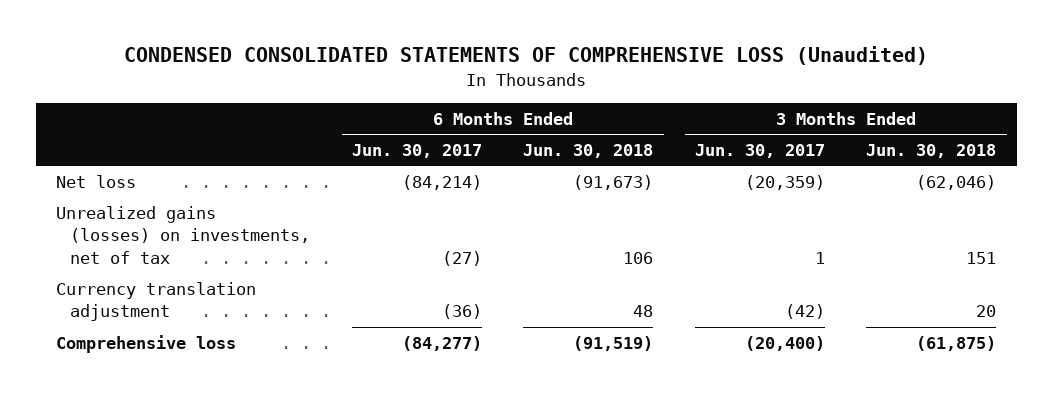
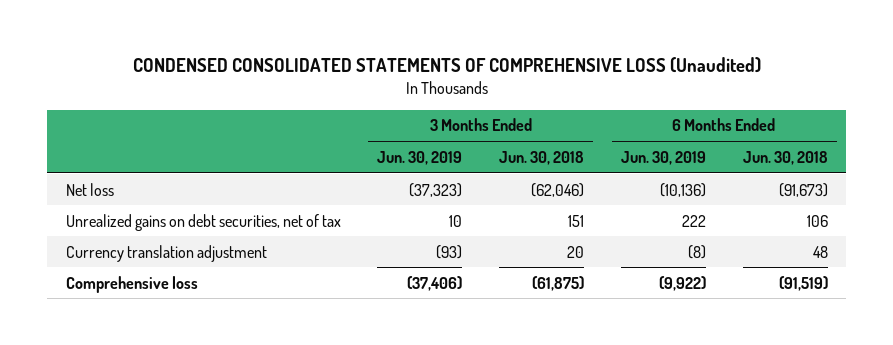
[351,143,482,158] Jun. 30, 2017 -> none
[694,143,825,158] Jun. 30, 2017 -> none
none -> [377,150,463,165] Jun. 30, 2019
none -> [620,150,706,165] Jun. 30, 2019
[56,205,311,264] Unrealized gains (losses) on investments, net of tax -> [65,213,341,231] Unrealized gains on debt securities, net of tax

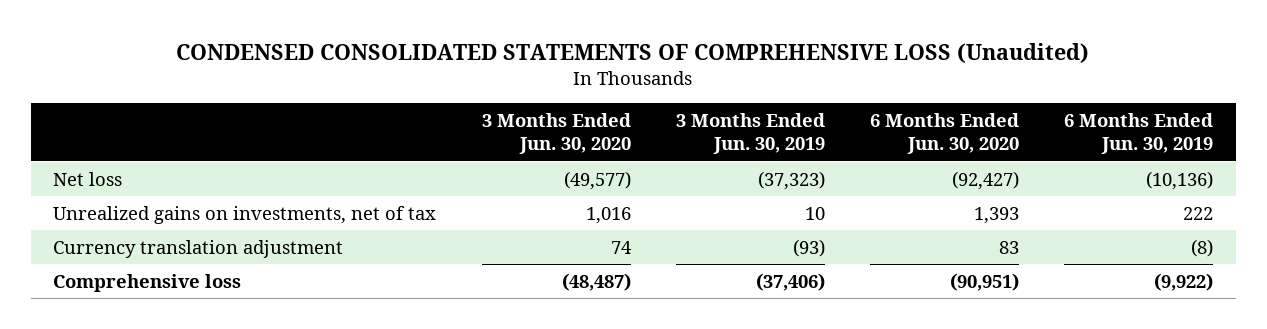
[499,150,585,165] Jun. 30, 2018 -> none
[742,150,828,165] Jun. 30, 2018 -> none
none -> [481,112,631,155] 3 Months Ended Jun. 30, 2020
none -> [870,112,1020,155] 6 Months Ended Jun. 30, 2020
[65,213,341,231] Unrealized gains on debt securities, net of tax -> [53,205,437,224] Unrealized gains on investments, net of tax

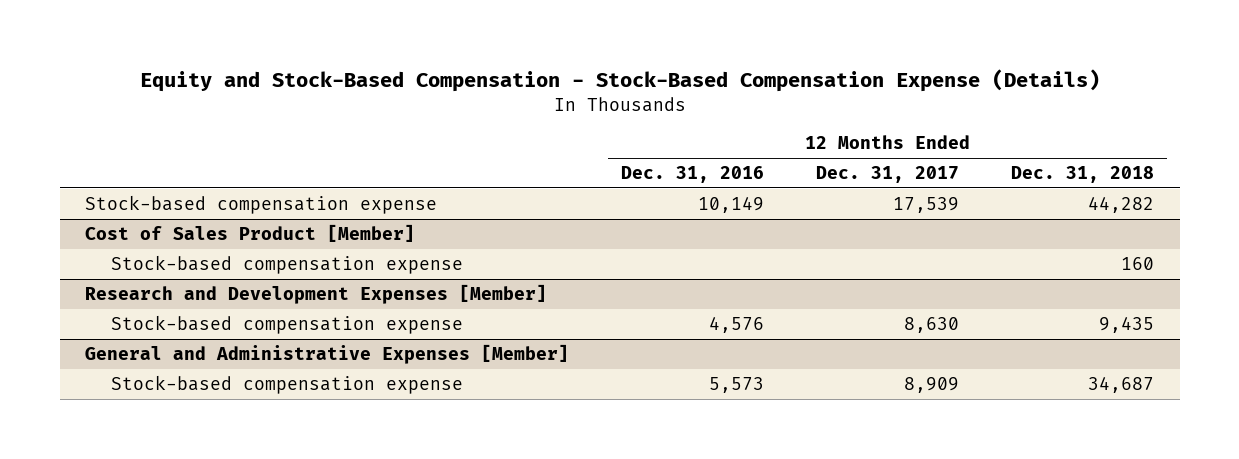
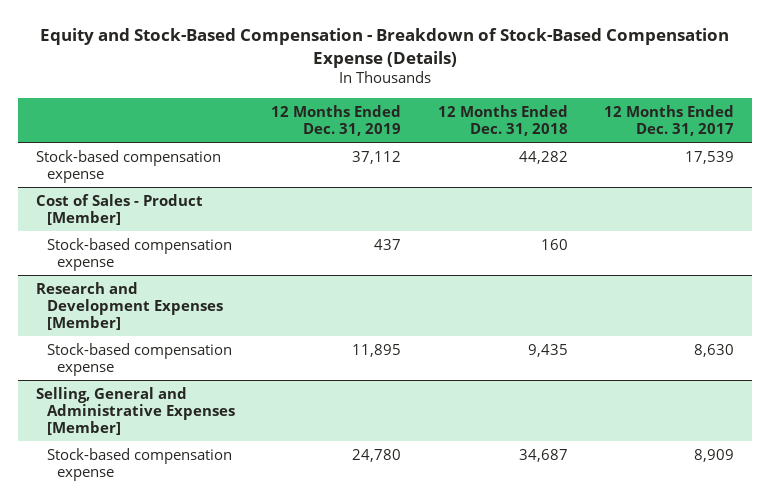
[139,68,1100,92] Equity and Stock-Based Compensation - Stock-Based Compensation Expense (Details) -> [40,27,730,68] Equity and Stock-Based Compensation - Breakdown of Stock-Based Compensation Expense (Details)
[621,166,765,184] Dec. 31, 2016 -> none
none -> [271,104,402,136] 12 Months Ended Dec. 31, 2019
[85,224,416,243] Cost of Sales Product [Member] -> [36,193,204,225] Cost of Sales - Product [Member]
[85,344,570,365] General and Administrative Expenses [Member] -> [36,386,235,435] Selling, General and Administrative Expenses [Member]

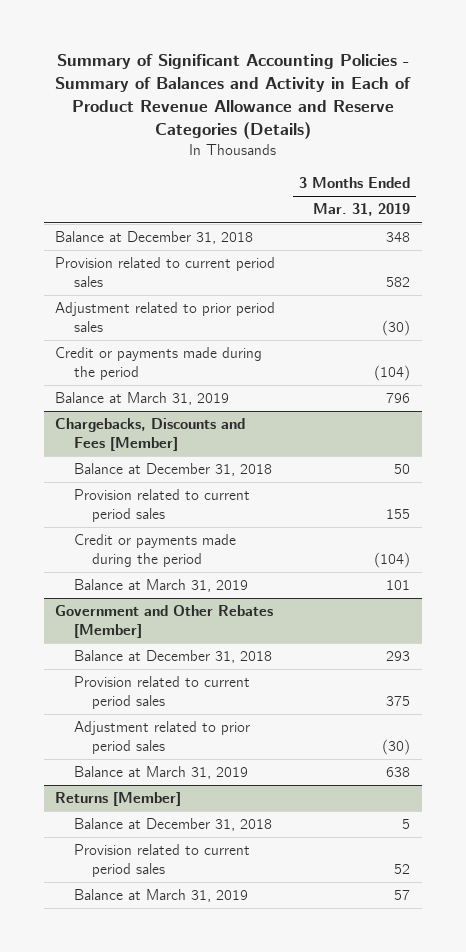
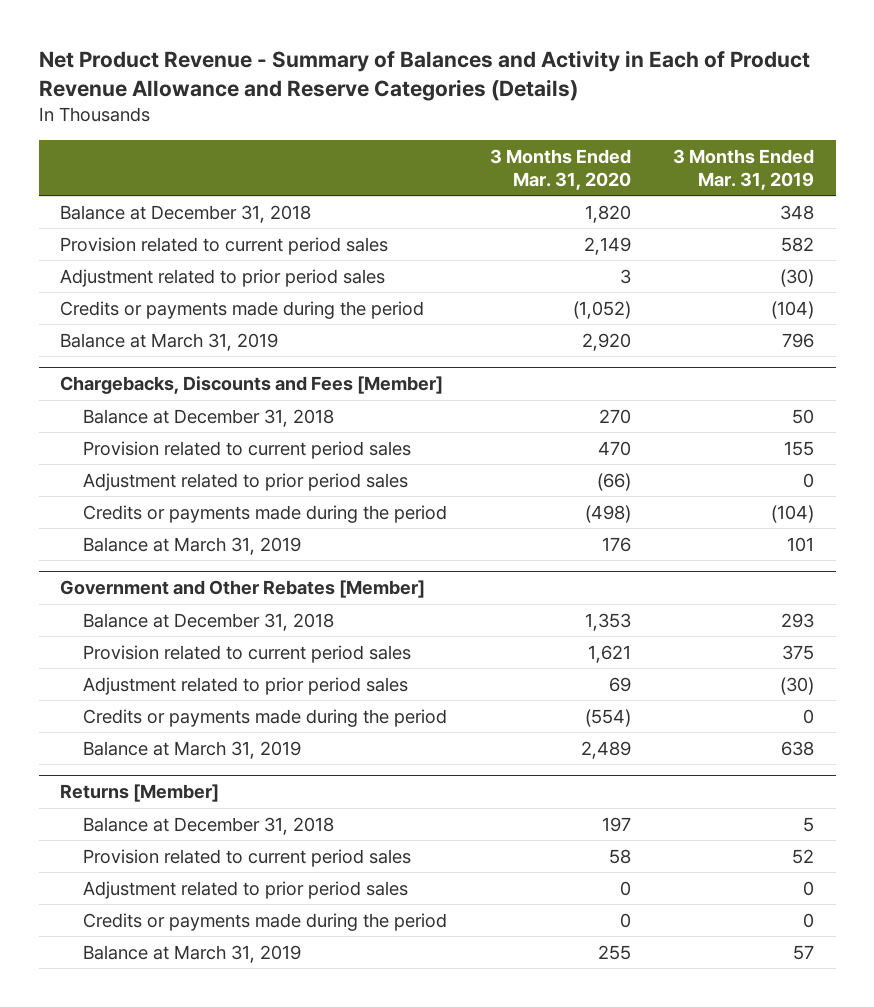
[54,54,411,140] Summary of Significant Accounting Policies - Summary of Balances and Activity in Each of Product Revenue Allowance and Reserve Categories (Details) -> [38,50,810,102] Net Product Revenue - Summary of Balances and Activity in Each of Product Revenue Allowance and Reserve Categories (Details)
none -> [489,148,631,190] 3 Months Ended Mar. 31, 2020
[55,347,263,380] Credit or payments made during the period -> [60,300,425,319] Credits or payments made during the period
none -> [82,472,408,491] Adjustment related to prior period sales
[73,534,236,567] Credit or payments made during the period -> [82,504,447,523] Credits or payments made during the period
none -> [82,708,447,727] Credits or payments made during the period
none -> [82,880,408,899] Adjustment related to prior period sales
none -> [82,912,447,931] Credits or payments made during the period

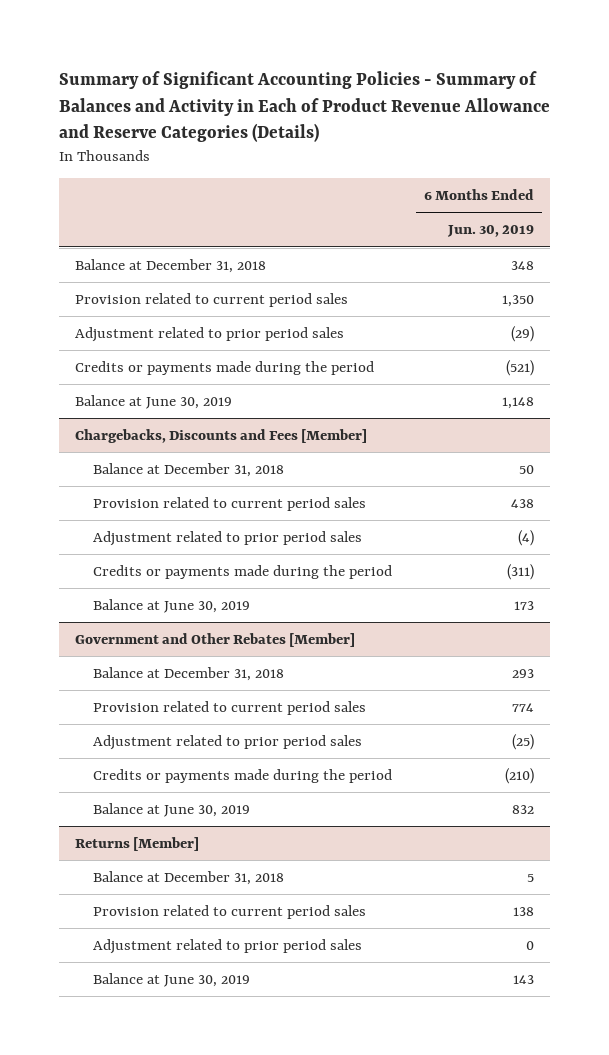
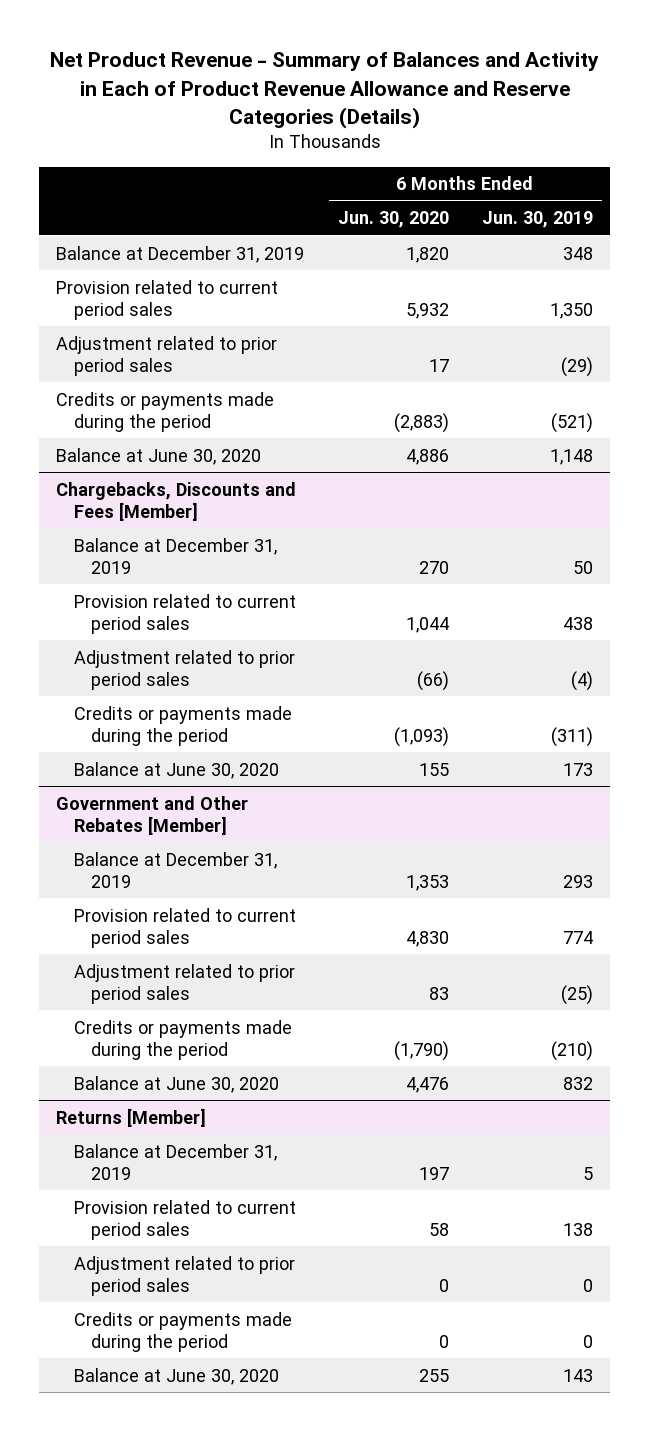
[58,71,550,143] Summary of Significant Accounting Policies - Summary of Balances and Activity in Each of Product Revenue Allowance and Reserve Categories (Details) -> [49,52,599,129] Net Product Revenue - Summary of Balances and Activity in Each of Product Revenue Allowance and Reserve Categories (Details)
none -> [337,211,449,229] Jun. 30, 2020
[74,259,266,274] Balance at December 31, 2018 -> [55,245,304,263] Balance at December 31, 2019
[74,395,232,410] Balance at June 30, 2019 -> [55,447,261,465] Balance at June 30, 2020
[93,463,285,478] Balance at December 31, 2018 -> [73,537,277,574] Balance at December 31, 2019
[93,599,251,614] Balance at June 30, 2019 -> [73,761,279,779] Balance at June 30, 2020
[93,667,285,682] Balance at December 31, 2018 -> [73,851,277,888] Balance at December 31, 2019
[93,803,251,818] Balance at June 30, 2019 -> [73,1075,279,1093] Balance at June 30, 2020
[93,871,285,886] Balance at December 31, 2018 -> [73,1143,277,1180] Balance at December 31, 2019
none -> [73,1311,292,1352] Credits or payments made during the period
[93,973,251,988] Balance at June 30, 2019 -> [73,1367,279,1385] Balance at June 30, 2020

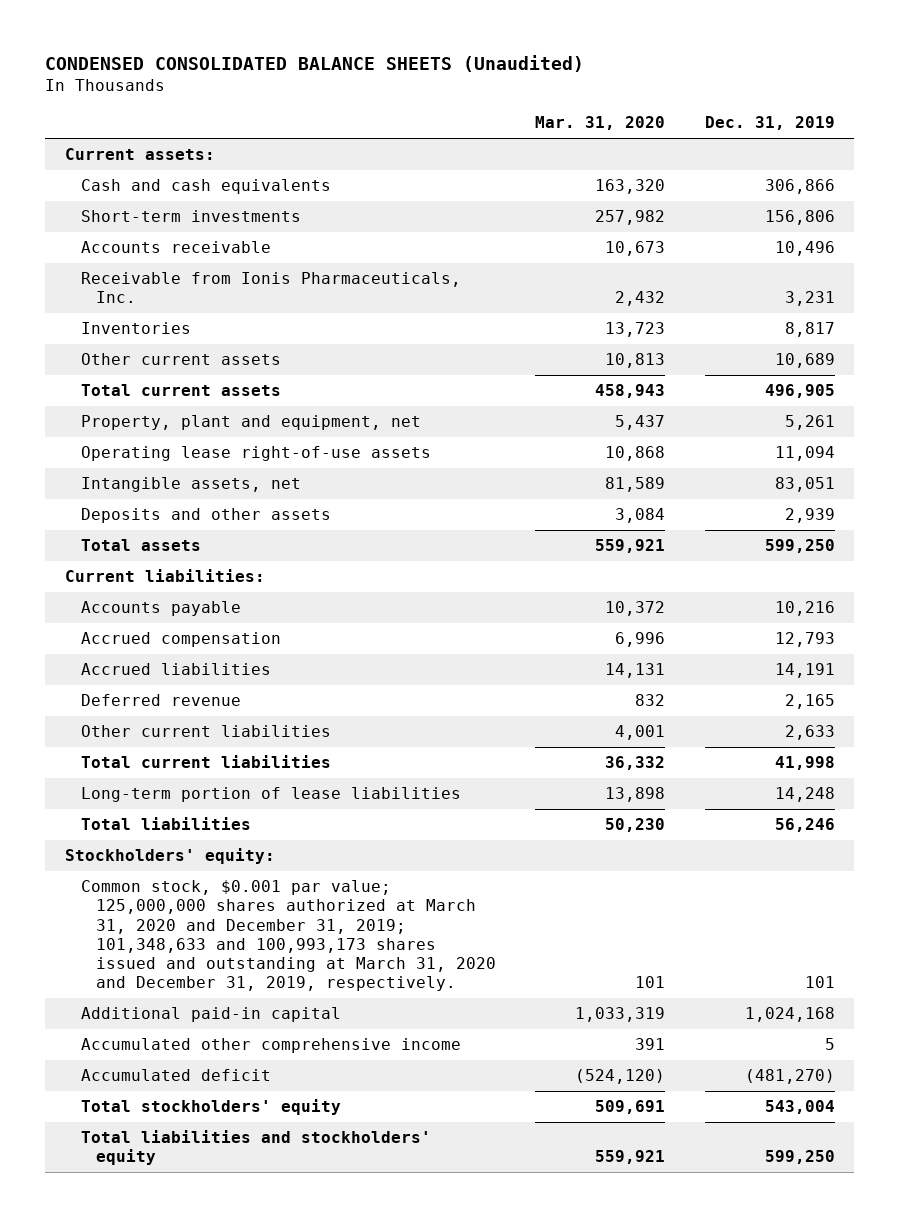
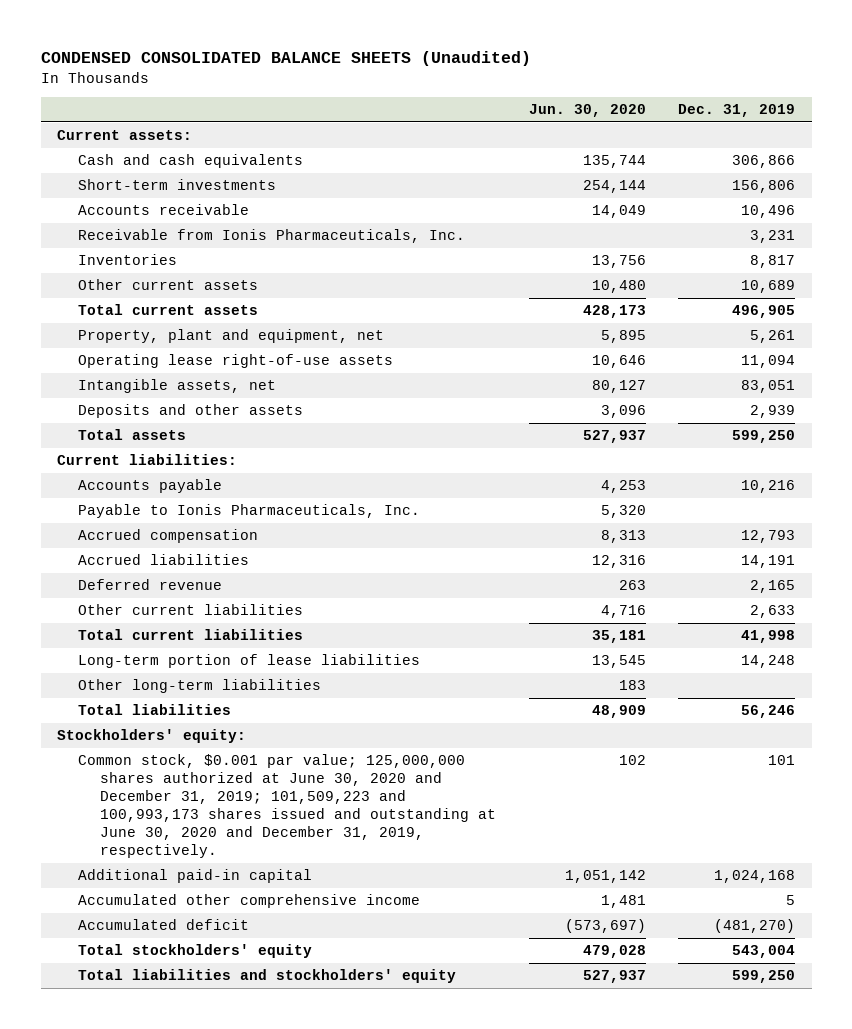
[535,116,666,131] Mar. 31, 2020 -> none
none -> [528,104,646,118] Jun. 30, 2020
none -> [78,504,421,519] Payable to Ionis Pharmaceuticals, Inc.
none -> [78,679,322,694] Other long-term liabilities
[80,880,497,991] Common stock, $0.001 par value; 125,000,000 shares authorized at March 31, 2020 and December 31, 2019; 101,348,633 and 100,993,173 shares issued and outstanding at March 31, 2020 and December 31, 2019, respectively. -> [78,754,496,859] Common stock, $0.001 par value; 125,000,000 shares authorized at June 30, 2020 and December 31, 2019; 101,509,223 and 100,993,173 shares issued and outstanding at June 30, 2020 and December 31, 2019, respectively.

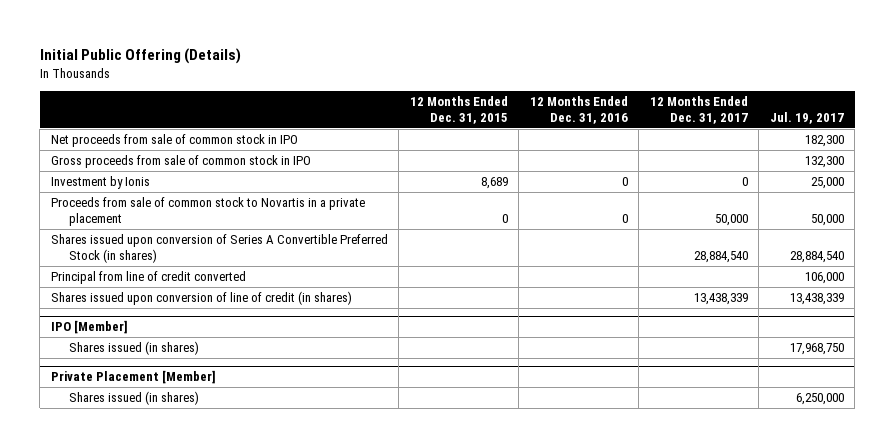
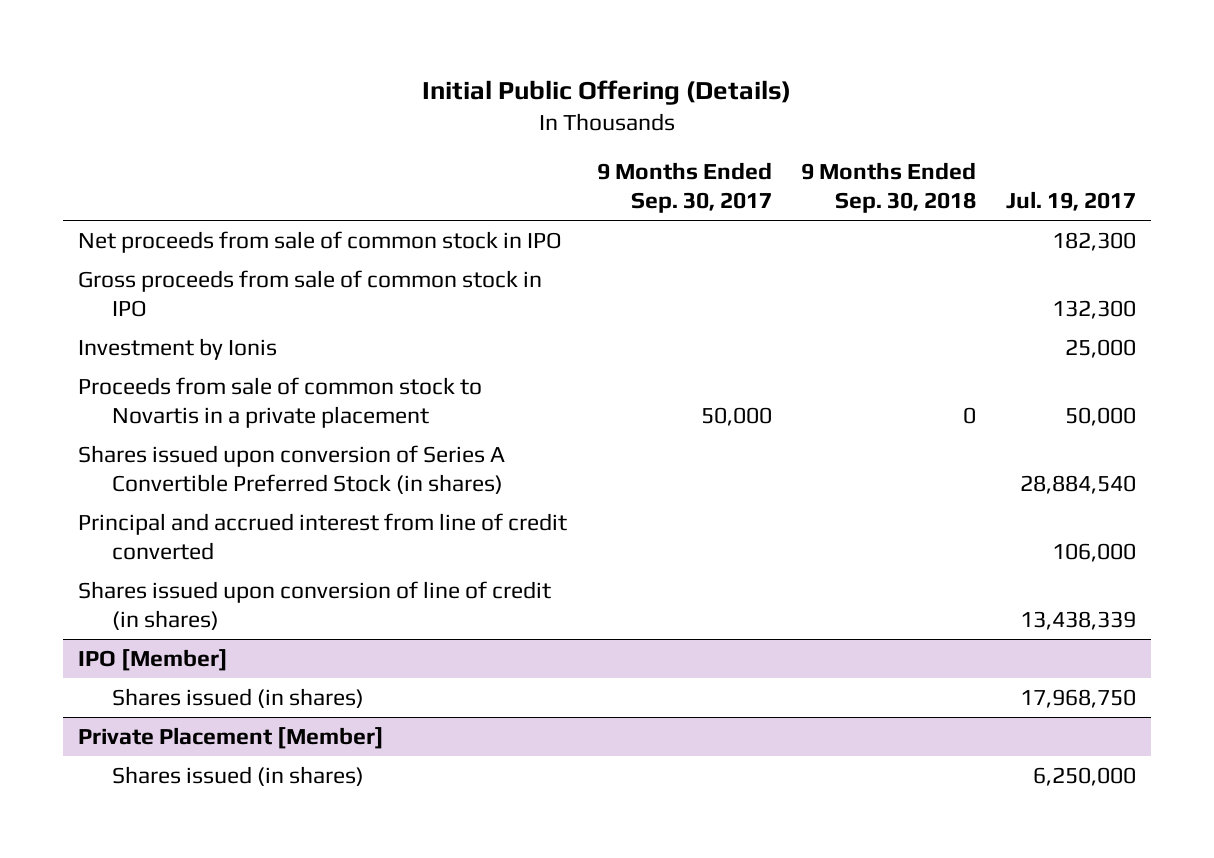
[409,95,508,124] 12 Months Ended Dec. 31, 2015 -> none
[529,95,628,124] 12 Months Ended Dec. 31, 2016 -> none
[649,95,748,124] 12 Months Ended Dec. 31, 2017 -> none
none -> [596,162,772,213] 9 Months Ended Sep. 30, 2017
none -> [801,162,977,213] 9 Months Ended Sep. 30, 2018
[50,271,246,285] Principal from line of credit converted -> [78,513,568,560] Principal and accrued interest from line of credit converted

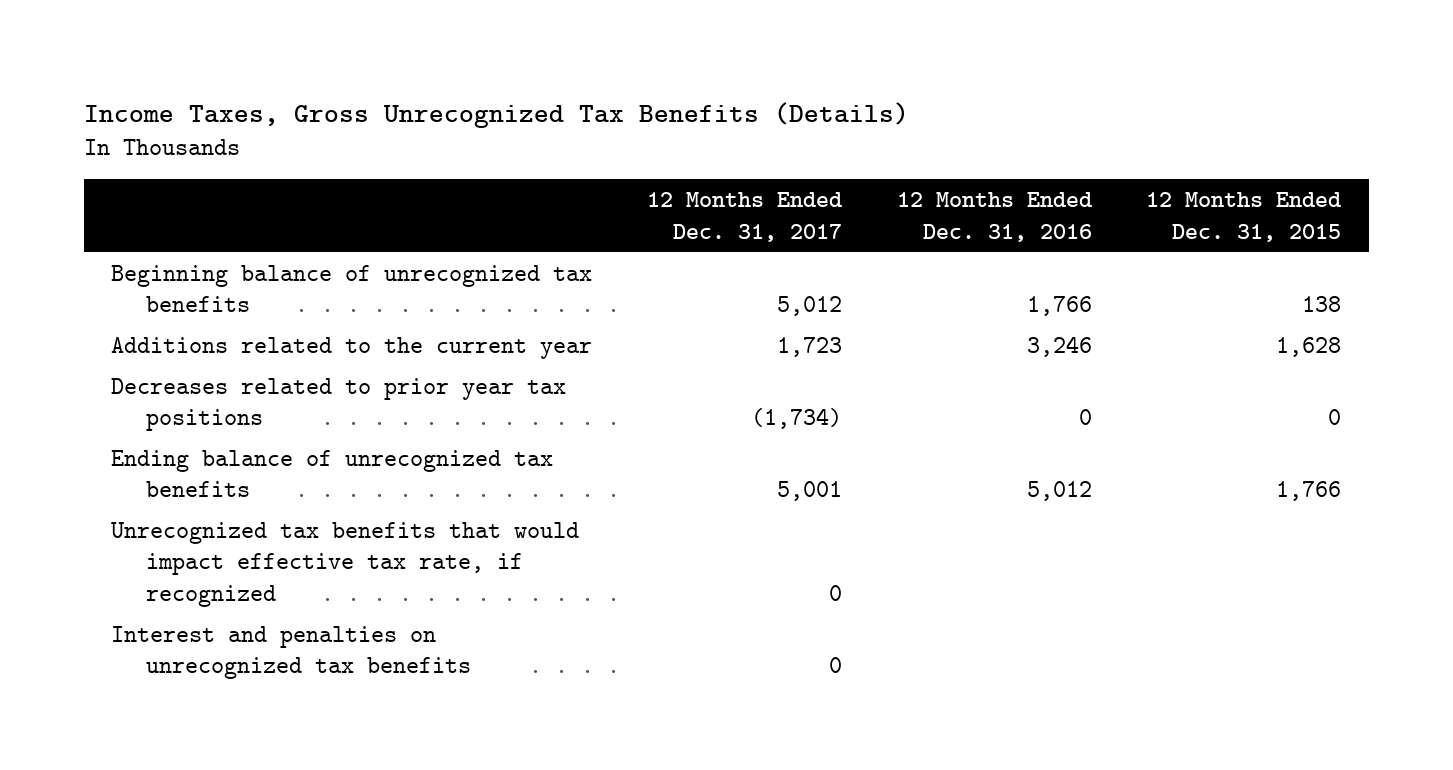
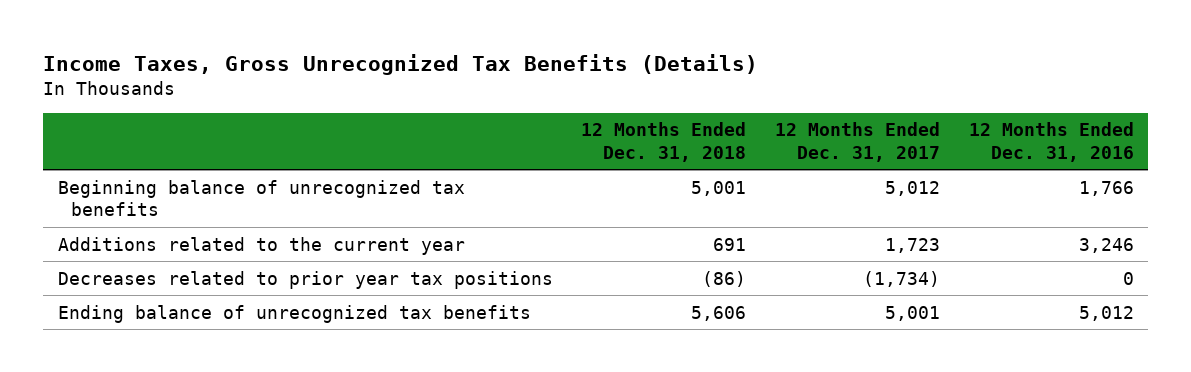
[1146,192,1343,242] 12 Months Ended Dec. 31, 2015 -> none
none -> [581,122,747,162] 12 Months Ended Dec. 31, 2018
[111,521,580,607] Unrecognized tax benefits that would impact effective tax rate, if recognized -> none
[111,625,472,680] Interest and penalties on unrecognized tax benefits -> none

